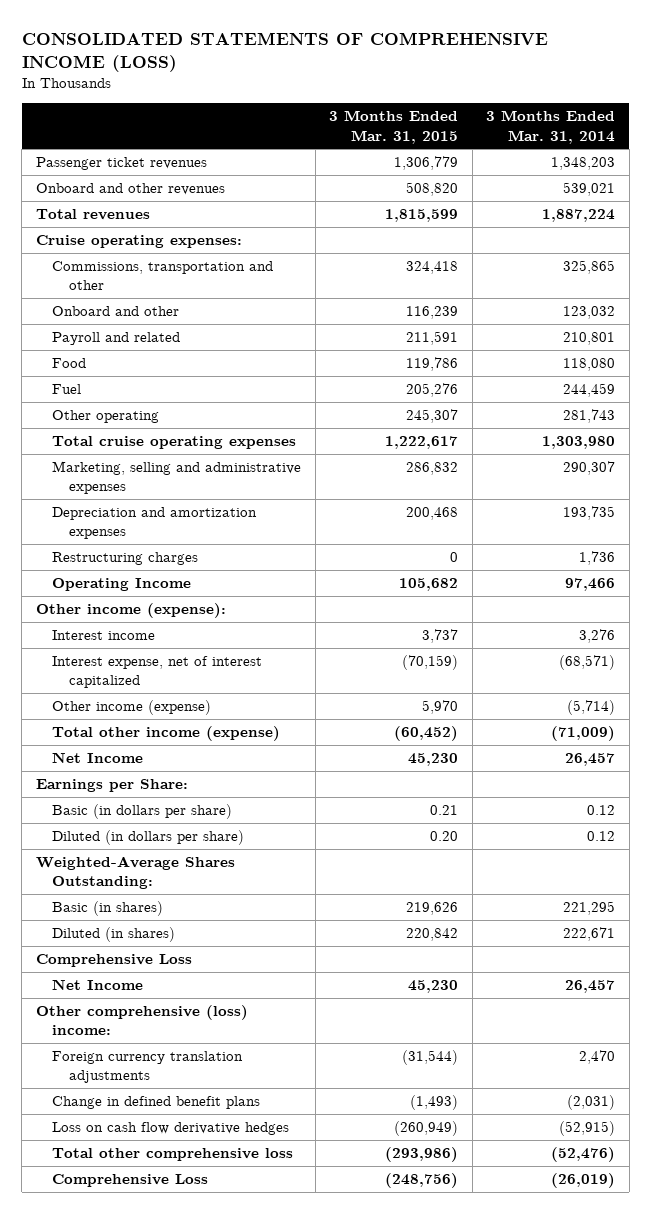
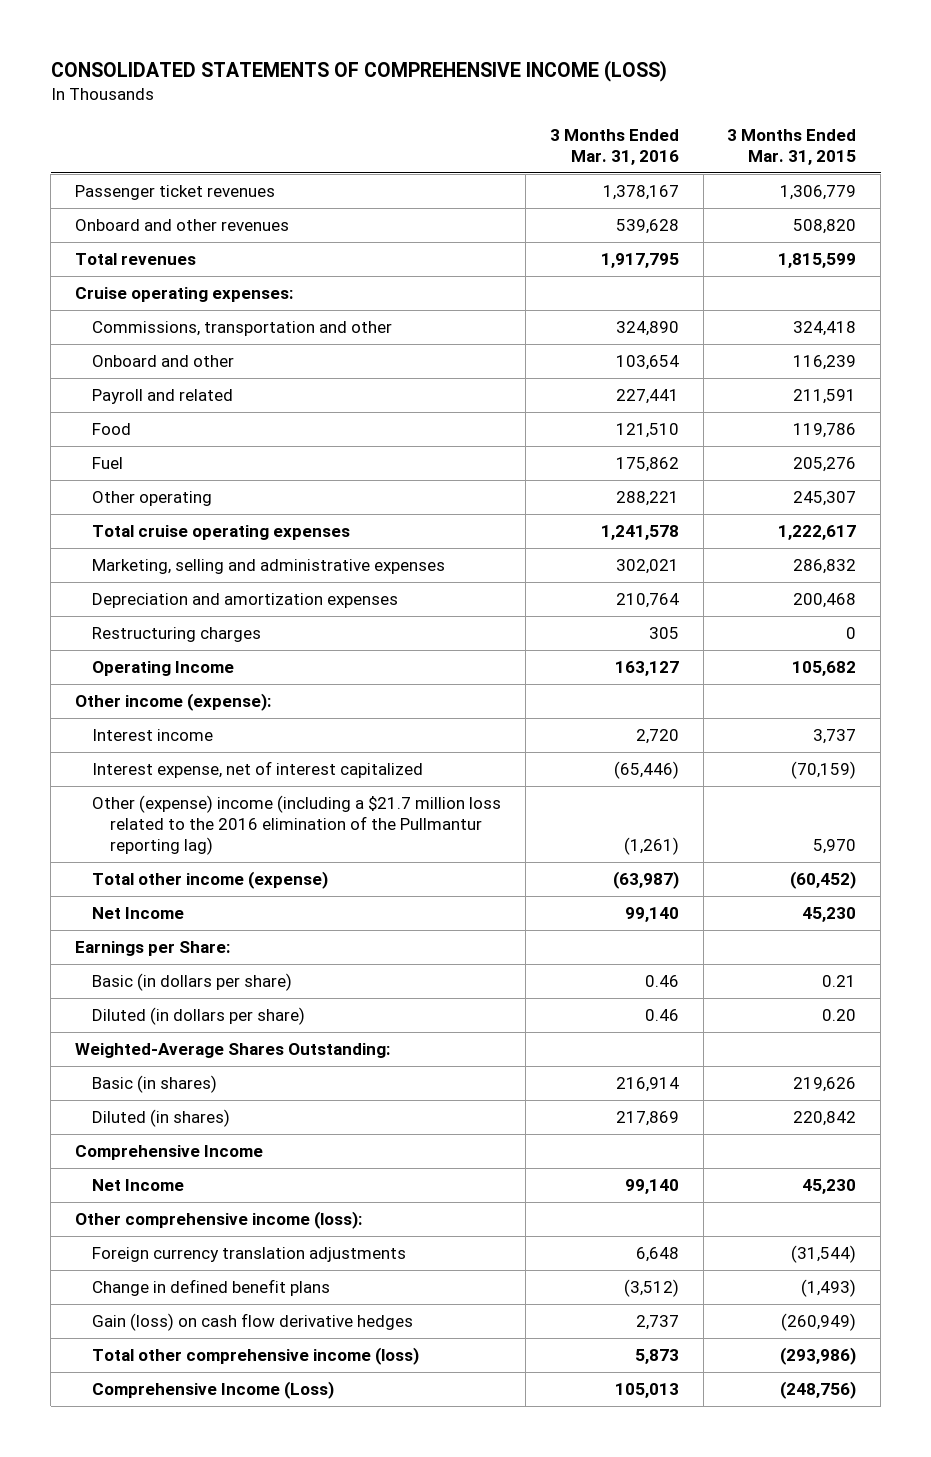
[486,110,616,144] 3 Months Ended Mar. 31, 2014 -> none
none -> [549,128,679,165] 3 Months Ended Mar. 31, 2016
[52,700,212,716] Other income (expense) -> [92,795,502,856] Other (expense) income (including a $21.7 million loss related to the 2016 elimination of the Pullmantur reporting lag)
[35,954,192,968] Comprehensive Loss -> [74,1145,263,1161] Comprehensive Income
[35,1005,248,1036] Other comprehensive (loss) income: -> [74,1211,362,1230] Other comprehensive income (loss):
[52,1122,290,1136] Loss on cash flow derivative hedges -> [92,1313,414,1332] Gain (loss) on cash flow derivative hedges
[52,1148,294,1162] Total other comprehensive loss -> [92,1347,420,1366] Total other comprehensive income (loss)
[52,1174,209,1188] Comprehensive Loss -> [92,1381,335,1400] Comprehensive Income (Loss)

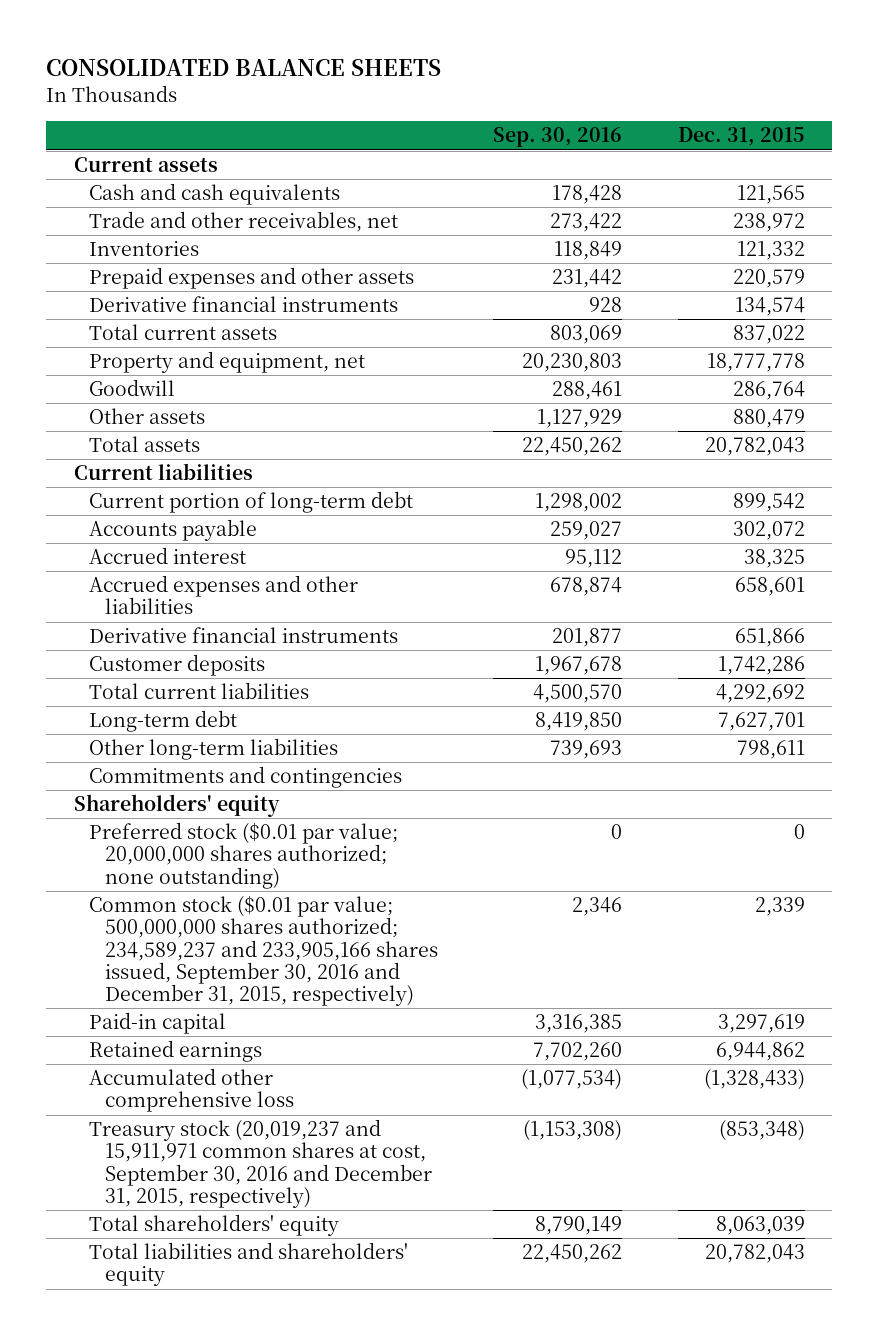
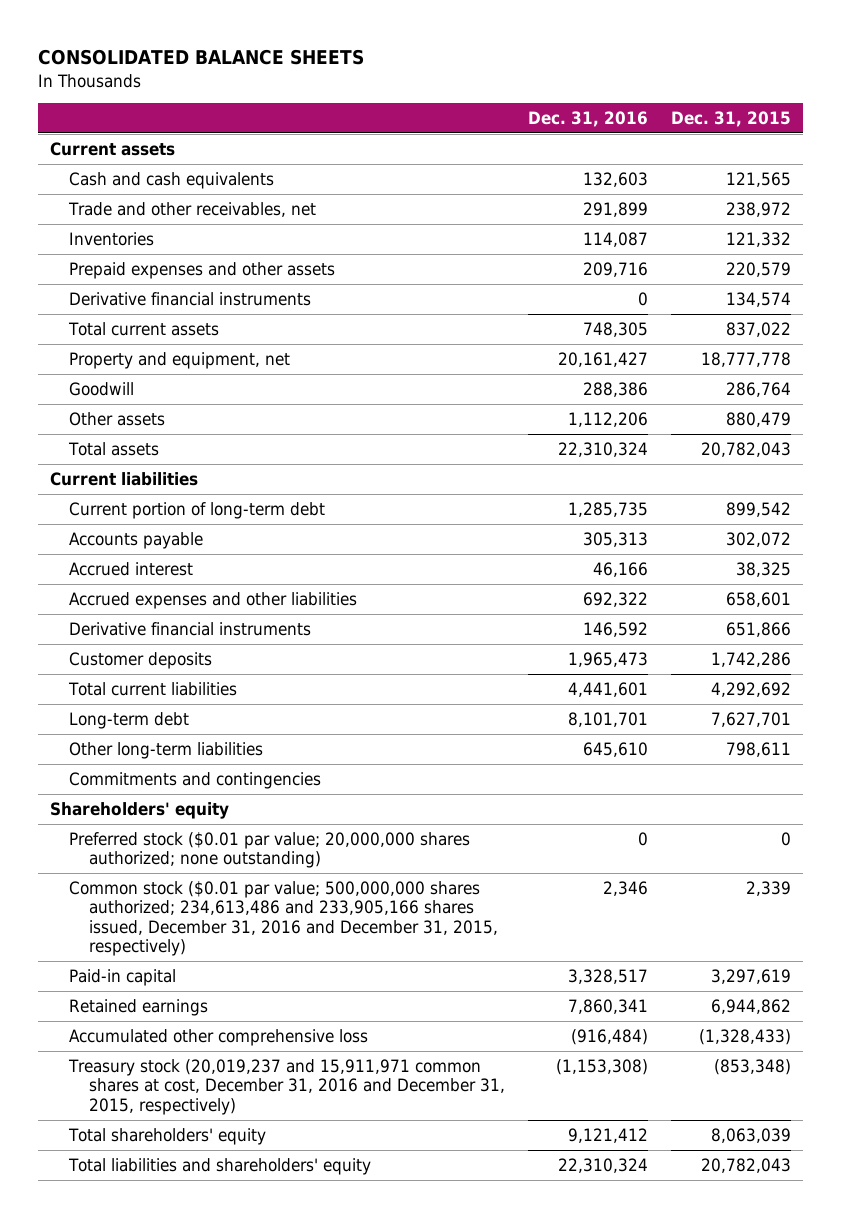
[493,127,623,148] Sep. 30, 2016 -> none
none -> [527,111,648,128] Dec. 31, 2016
[89,896,438,1007] Common stock ($0.01 par value; 500,000,000 shares authorized; 234,589,237 and 233,905,166 shares issued, September 30, 2016 and December 31, 2015, respectively) -> [69,880,498,957] Common stock ($0.01 par value; 500,000,000 shares authorized; 234,613,486 and 233,905,166 shares issued, December 31, 2016 and December 31, 2015, respectively)
[89,1119,432,1209] Treasury stock (20,019,237 and 15,911,971 common shares at cost, September 30, 2016 and December 31, 2015, respectively) -> [68,1058,505,1115] Treasury stock (20,019,237 and 15,911,971 common shares at cost, December 31, 2016 and December 31, 2015, respectively)

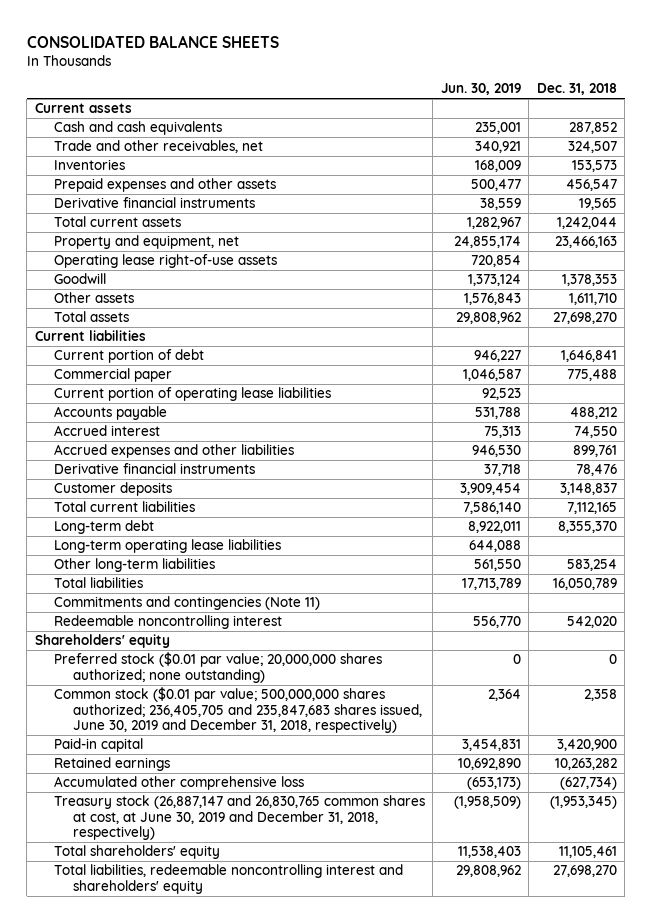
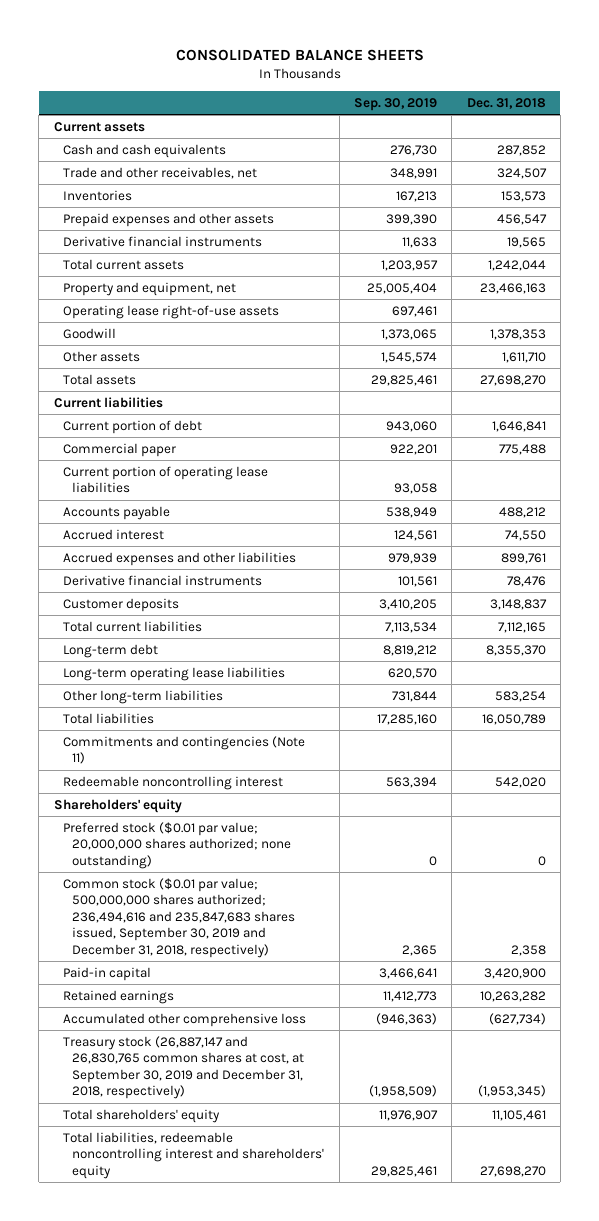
[440,83,521,96] Jun. 30, 2019 -> none
none -> [354,97,438,111] Sep. 30, 2019
[53,687,422,734] Common stock ($0.01 par value; 500,000,000 shares authorized; 236,405,705 and 235,847,683 shares issued, June 30, 2019 and December 31, 2018, respectively) -> [63,877,296,958] Common stock ($0.01 par value; 500,000,000 shares authorized; 236,494,616 and 235,847,683 shares issued, September 30, 2019 and December 31, 2018, respectively)
[53,795,425,841] Treasury stock (26,887,147 and 26,830,765 common shares at cost, at June 30, 2019 and December 31, 2018, respectively) -> [63,1035,305,1100] Treasury stock (26,887,147 and 26,830,765 common shares at cost, at September 30, 2019 and December 31, 2018, respectively)

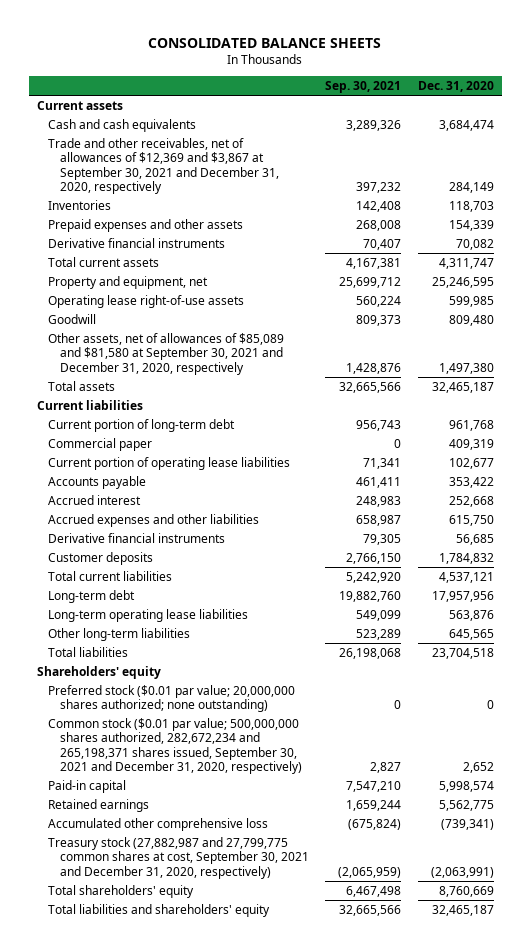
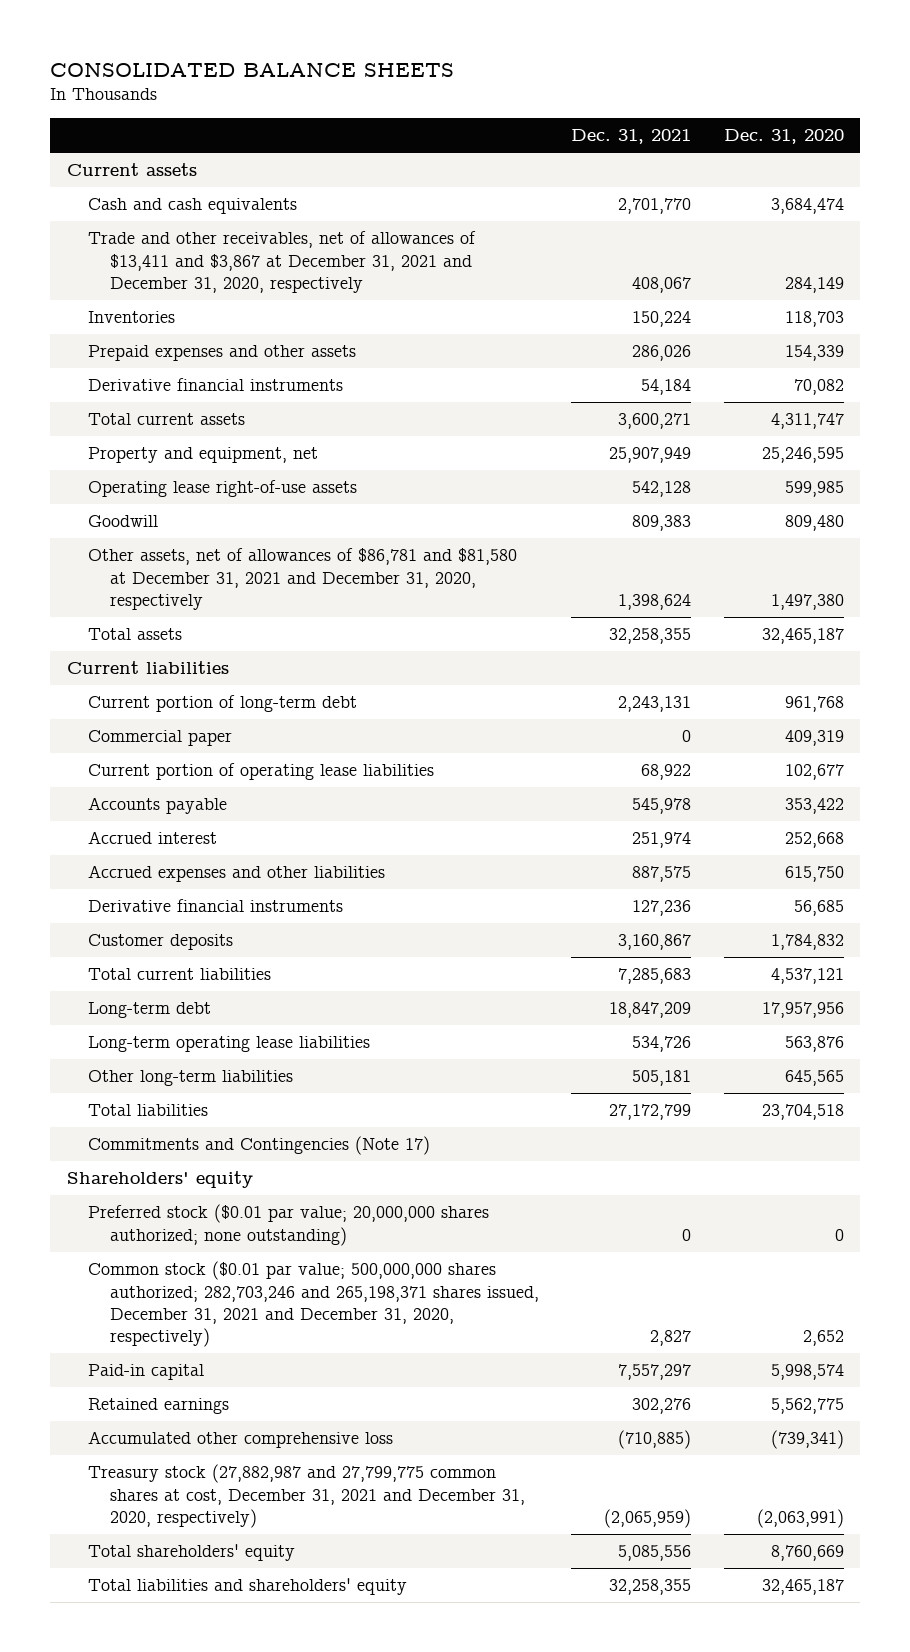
[325,81,402,94] Sep. 30, 2021 -> none
none -> [571,128,692,144] Dec. 31, 2021
[48,137,279,195] Trade and other receivables, net of allowances of $12,369 and $3,867 at September 30, 2021 and December 31, 2020, respectively -> [88,231,477,293] Trade and other receivables, net of allowances of $13,411 and $3,867 at December 31, 2021 and December 31, 2020, respectively
[48,332,285,375] Other assets, net of allowances of $85,089 and $81,580 at September 30, 2021 and December 31, 2020, respectively -> [88,548,518,610] Other assets, net of allowances of $86,781 and $81,580 at December 31, 2021 and December 31, 2020, respectively
none -> [88,1136,431,1156] Commitments and Contingencies (Note 17)
[48,717,302,775] Common stock ($0.01 par value; 500,000,000 shares authorized, 282,672,234 and 265,198,371 shares issued, September 30, 2021 and December 31, 2020, respectively) -> [88,1261,539,1348] Common stock ($0.01 par value; 500,000,000 shares authorized; 282,703,246 and 265,198,371 shares issued, December 31, 2021 and December 31, 2020, respectively)
[48,836,309,879] Treasury stock (27,882,987 and 27,799,775 common shares at cost, September 30, 2021 and December 31, 2020, respectively) -> [88,1464,525,1528] Treasury stock (27,882,987 and 27,799,775 common shares at cost, December 31, 2021 and December 31, 2020, respectively)

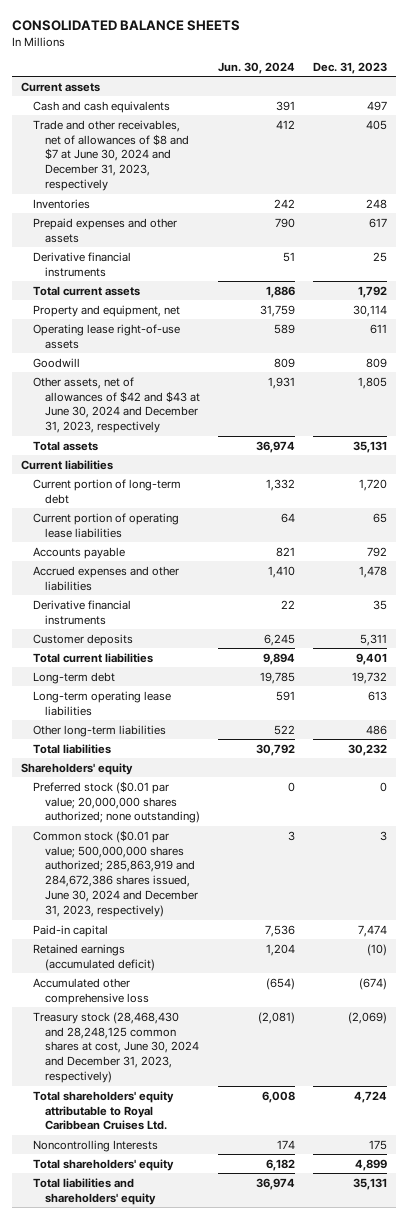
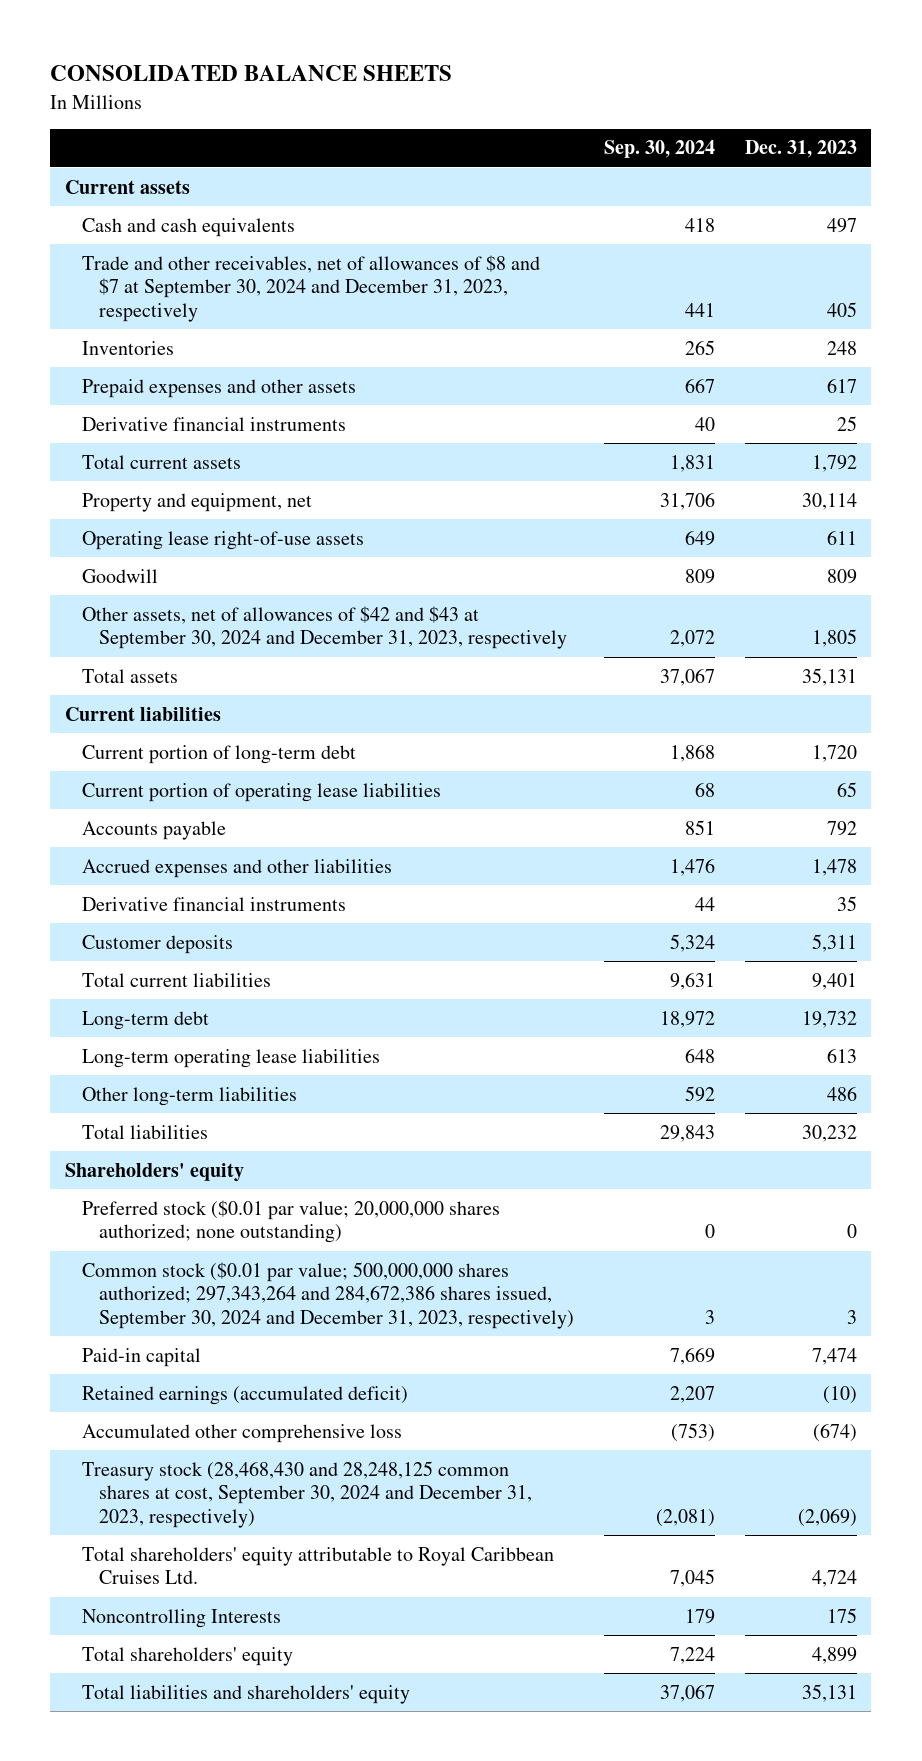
[218,62,296,75] Jun. 30, 2024 -> none
none -> [603,140,715,159] Sep. 30, 2024
[33,119,190,192] Trade and other receivables, net of allowances of $8 and $7 at June 30, 2024 and December 31, 2023, respectively -> [82,254,541,323] Trade and other receivables, net of allowances of $8 and $7 at September 30, 2024 and December 31, 2023, respectively
[33,376,201,434] Other assets, net of allowances of $42 and $43 at June 30, 2024 and December 31, 2023, respectively -> [82,605,568,650] Other assets, net of allowances of $42 and $43 at September 30, 2024 and December 31, 2023, respectively
[33,829,199,918] Common stock ($0.01 par value; 500,000,000 shares authorized; 285,863,919 and 284,672,386 shares issued, June 30, 2024 and December 31, 2023, respectively) -> [82,1261,575,1330] Common stock ($0.01 par value; 500,000,000 shares authorized; 297,343,264 and 284,672,386 shares issued, September 30, 2024 and December 31, 2023, respectively)
[33,1011,200,1084] Treasury stock (28,468,430 and 28,248,125 common shares at cost, June 30, 2024 and December 31, 2023, respectively) -> [82,1460,533,1529] Treasury stock (28,468,430 and 28,248,125 common shares at cost, September 30, 2024 and December 31, 2023, respectively)

